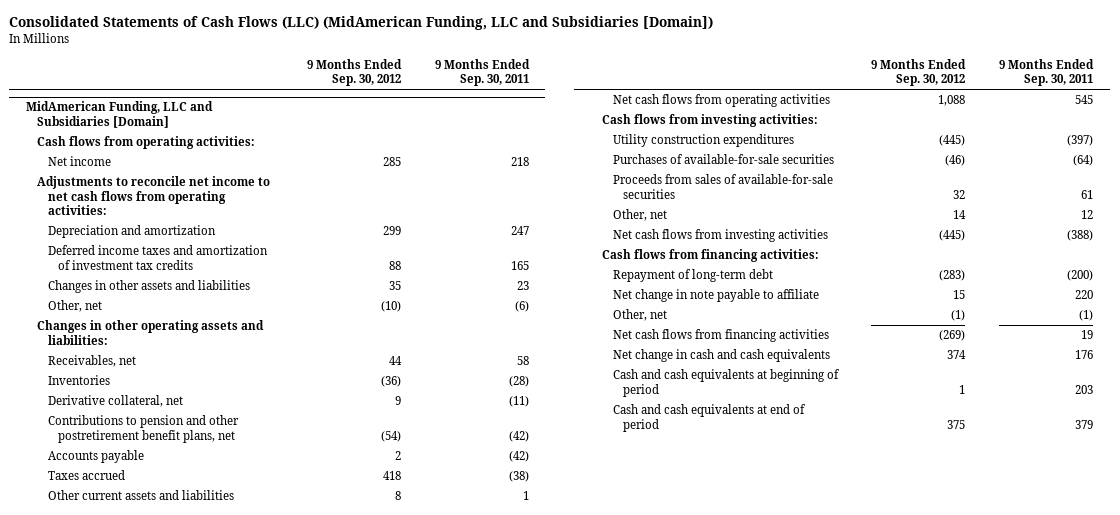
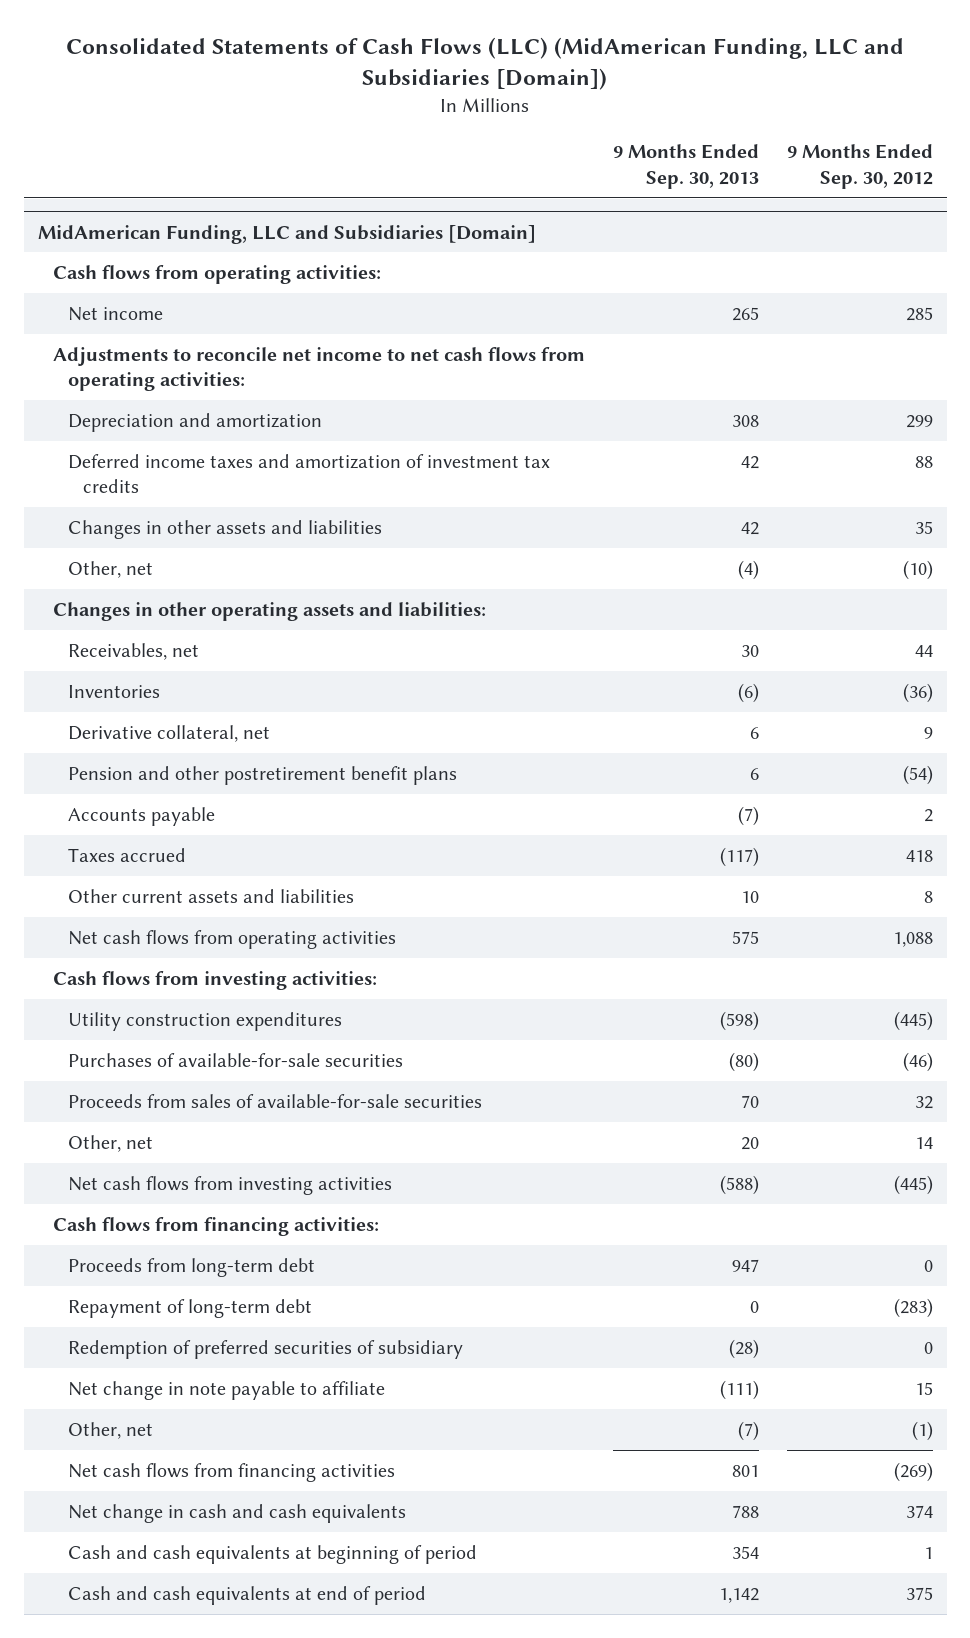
[434,58,530,87] 9 Months Ended Sep. 30, 2011 -> none
none -> [612,144,759,190] 9 Months Ended Sep. 30, 2013
[47,415,239,443] Contributions to pension and other postretirement benefit plans, net -> [67,765,457,785] Pension and other postretirement benefit plans
none -> [67,1257,315,1277] Proceeds from long-term debt
none -> [67,1339,463,1359] Redemption of preferred securities of subsidiary

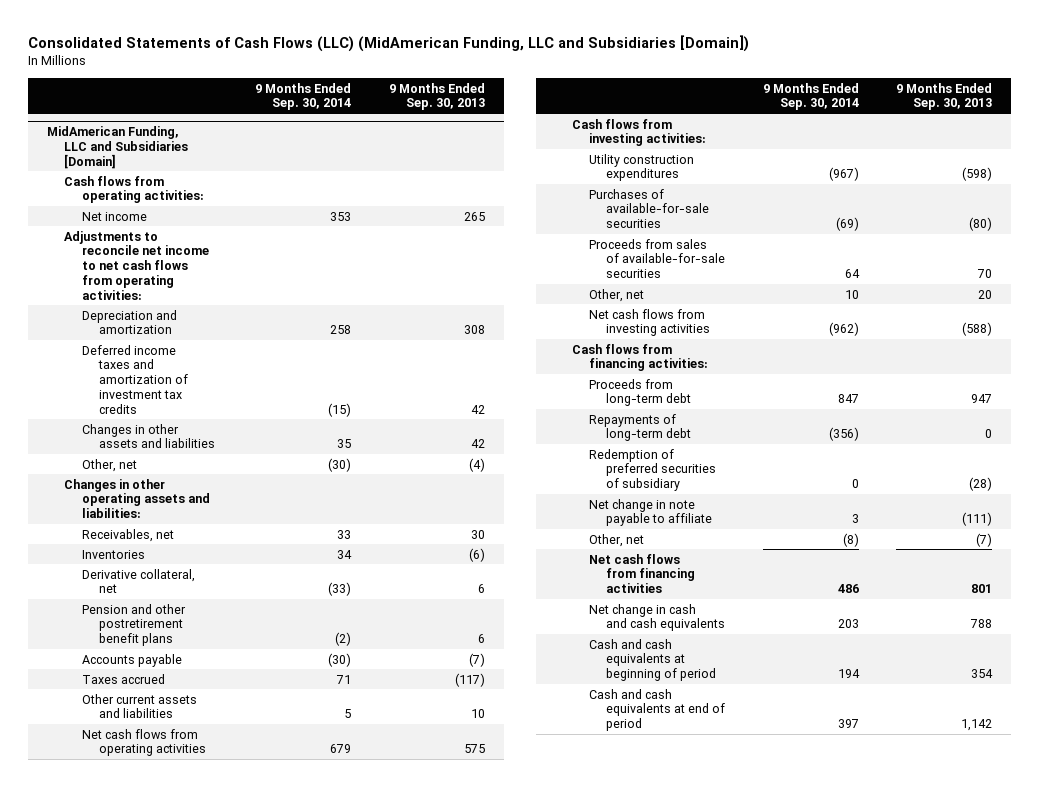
[786,144,933,190] 9 Months Ended Sep. 30, 2012 -> none
none -> [255,82,352,111] 9 Months Ended Sep. 30, 2014
[67,1298,312,1318] Repayment of long-term debt -> [588,413,692,442] Repayments of long-term debt

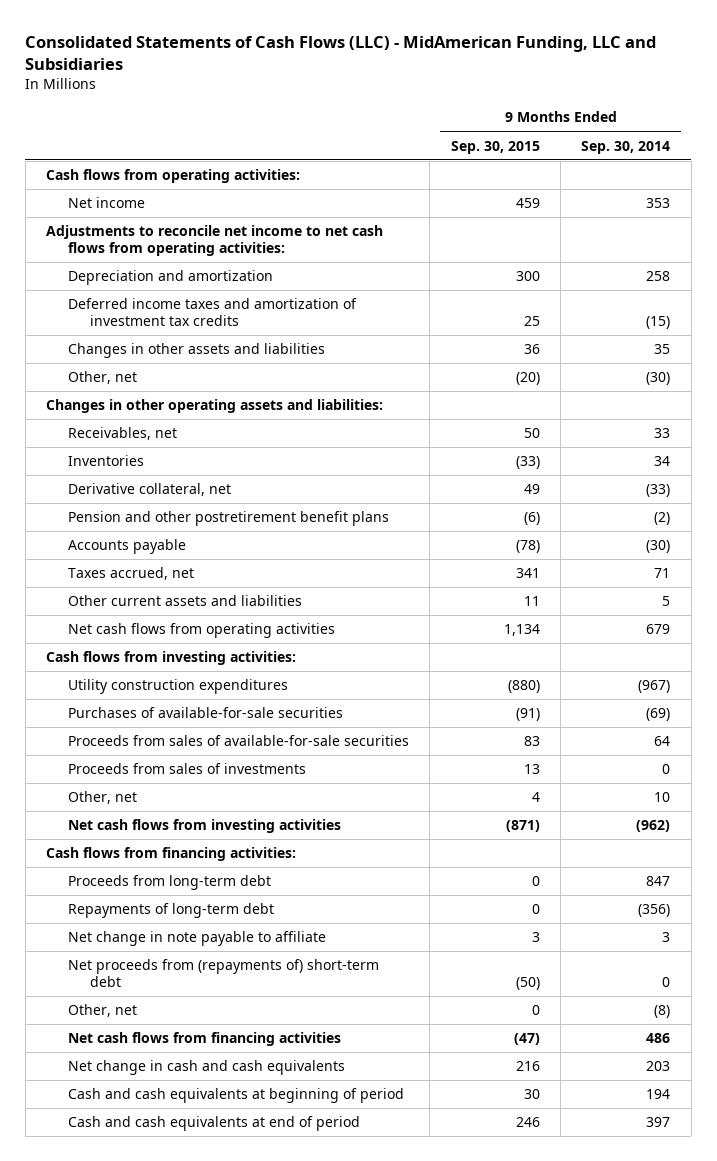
[28,35,750,53] Consolidated Statements of Cash Flows (LLC) (MidAmerican Funding, LLC and Subsidiaries [Domain]) -> [25,35,657,70] Consolidated Statements of Cash Flows (LLC) - MidAmerican Funding, LLC and Subsidiaries
[388,82,485,111] 9 Months Ended Sep. 30, 2013 -> none
none -> [450,140,540,154] Sep. 30, 2015
[47,126,189,169] MidAmerican Funding, LLC and Subsidiaries [Domain] -> none
[81,673,165,684] Taxes accrued -> [68,567,195,581] Taxes accrued, net
none -> [68,763,307,775] Proceeds from sales of investments
[588,448,717,492] Redemption of preferred securities of subsidiary -> none
none -> [68,959,380,988] Net proceeds from (repayments of) short-term debt

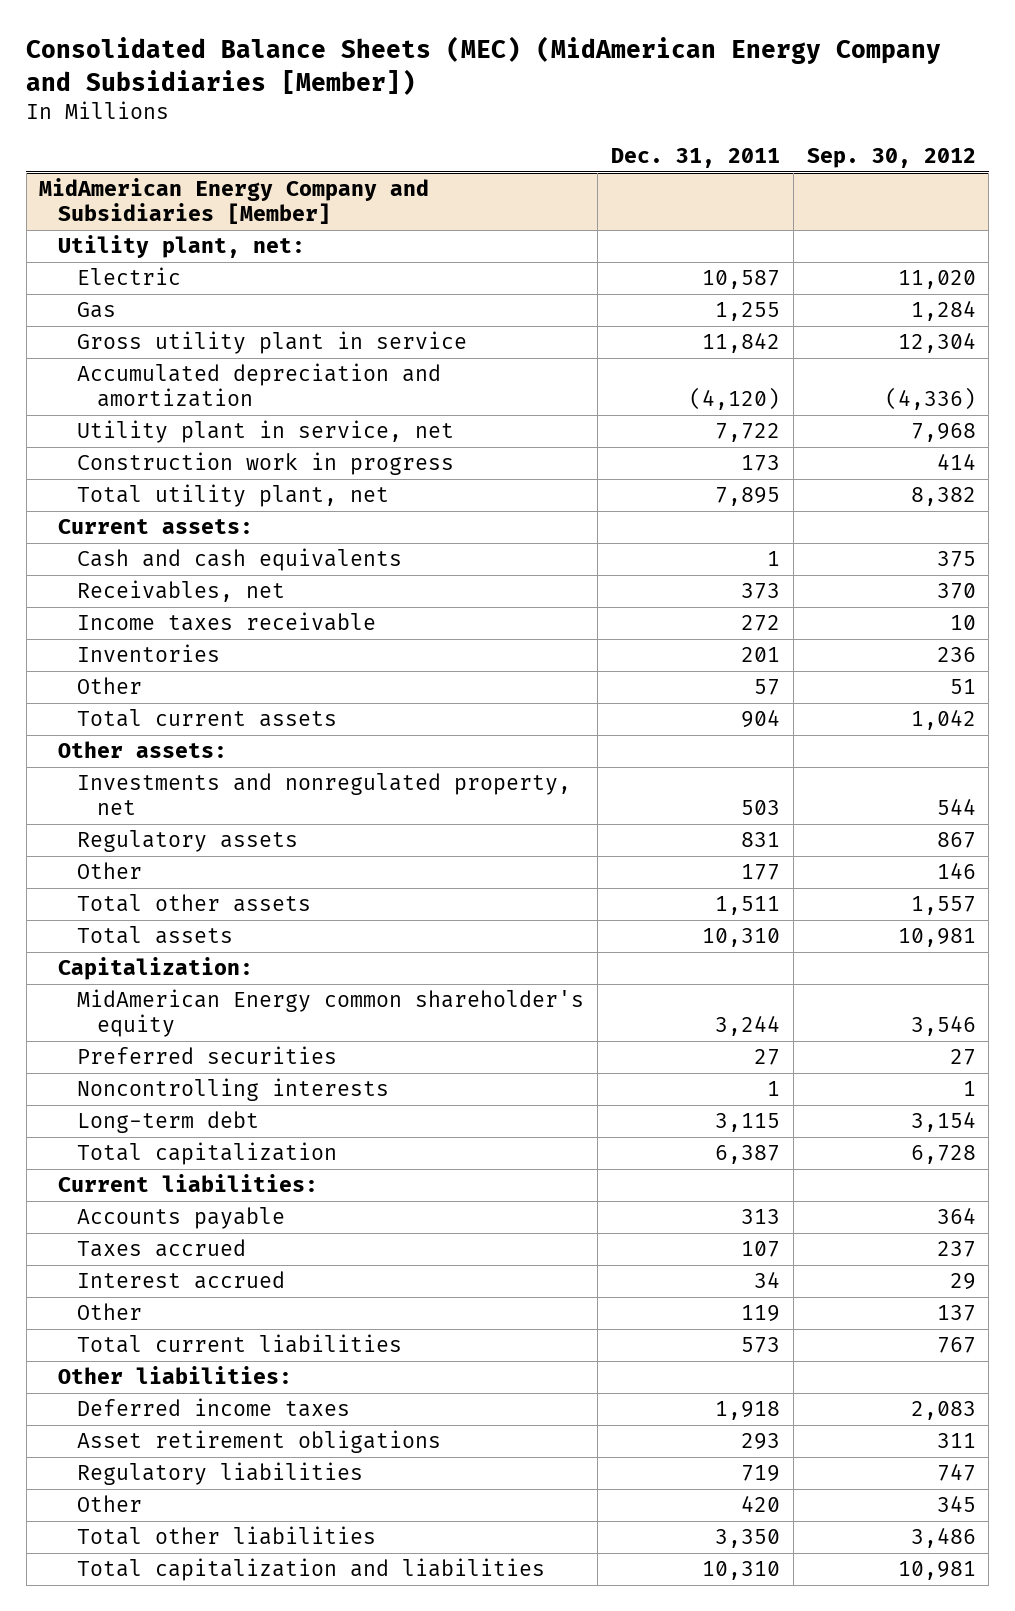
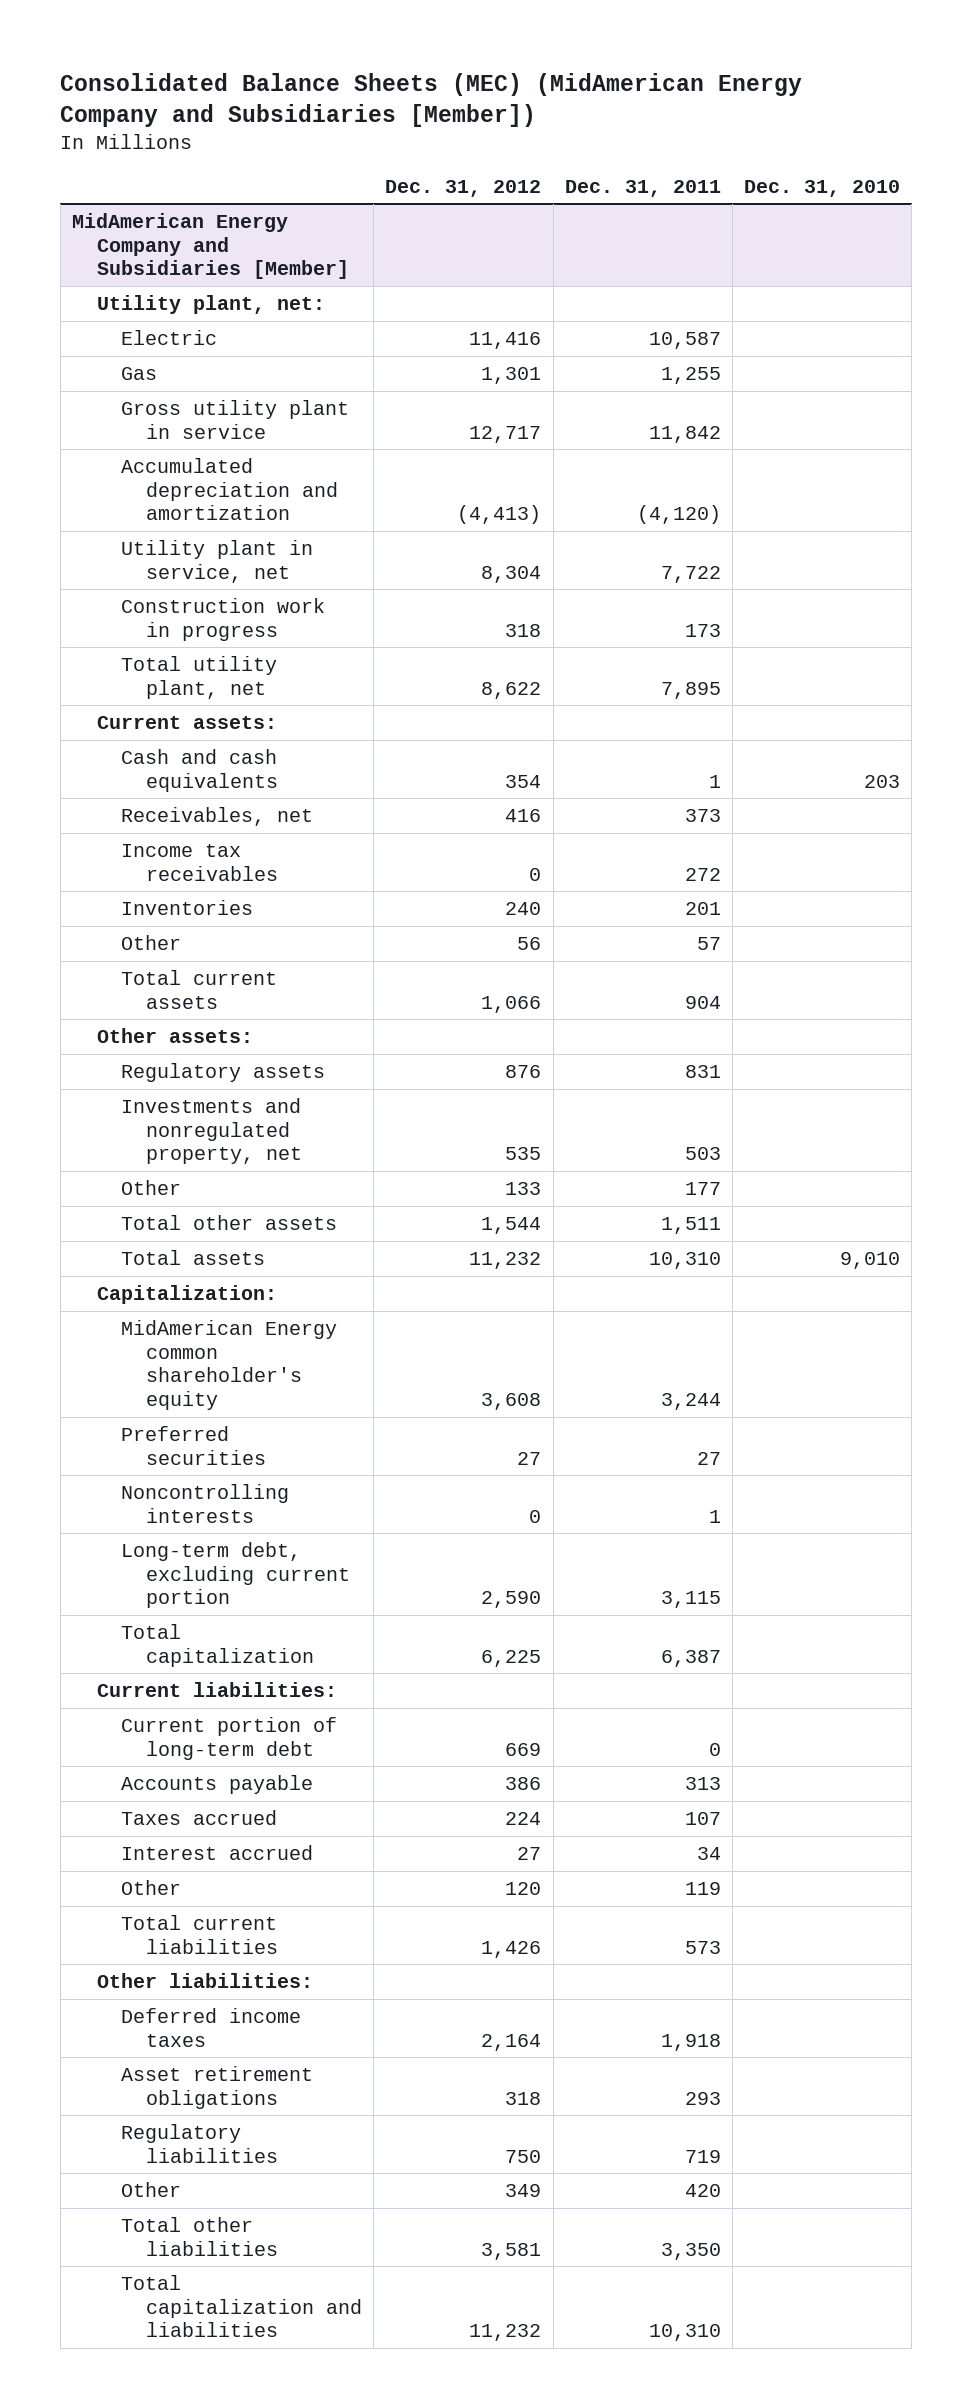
[806,147,976,168] Sep. 30, 2012 -> none
none -> [385,179,542,197] Dec. 31, 2012
none -> [744,179,901,197] Dec. 31, 2010
[77,612,377,632] Income taxes receivable -> [121,843,279,881] Income tax receivables
[77,773,572,815] Investments and nonregulated property, net -> [121,1097,303,1165] Investments and nonregulated property, net
[77,1111,260,1134] Long-term debt -> [121,1541,351,1609] Long-term debt, excluding current portion
none -> [121,1716,338,1760] Current portion of long-term debt

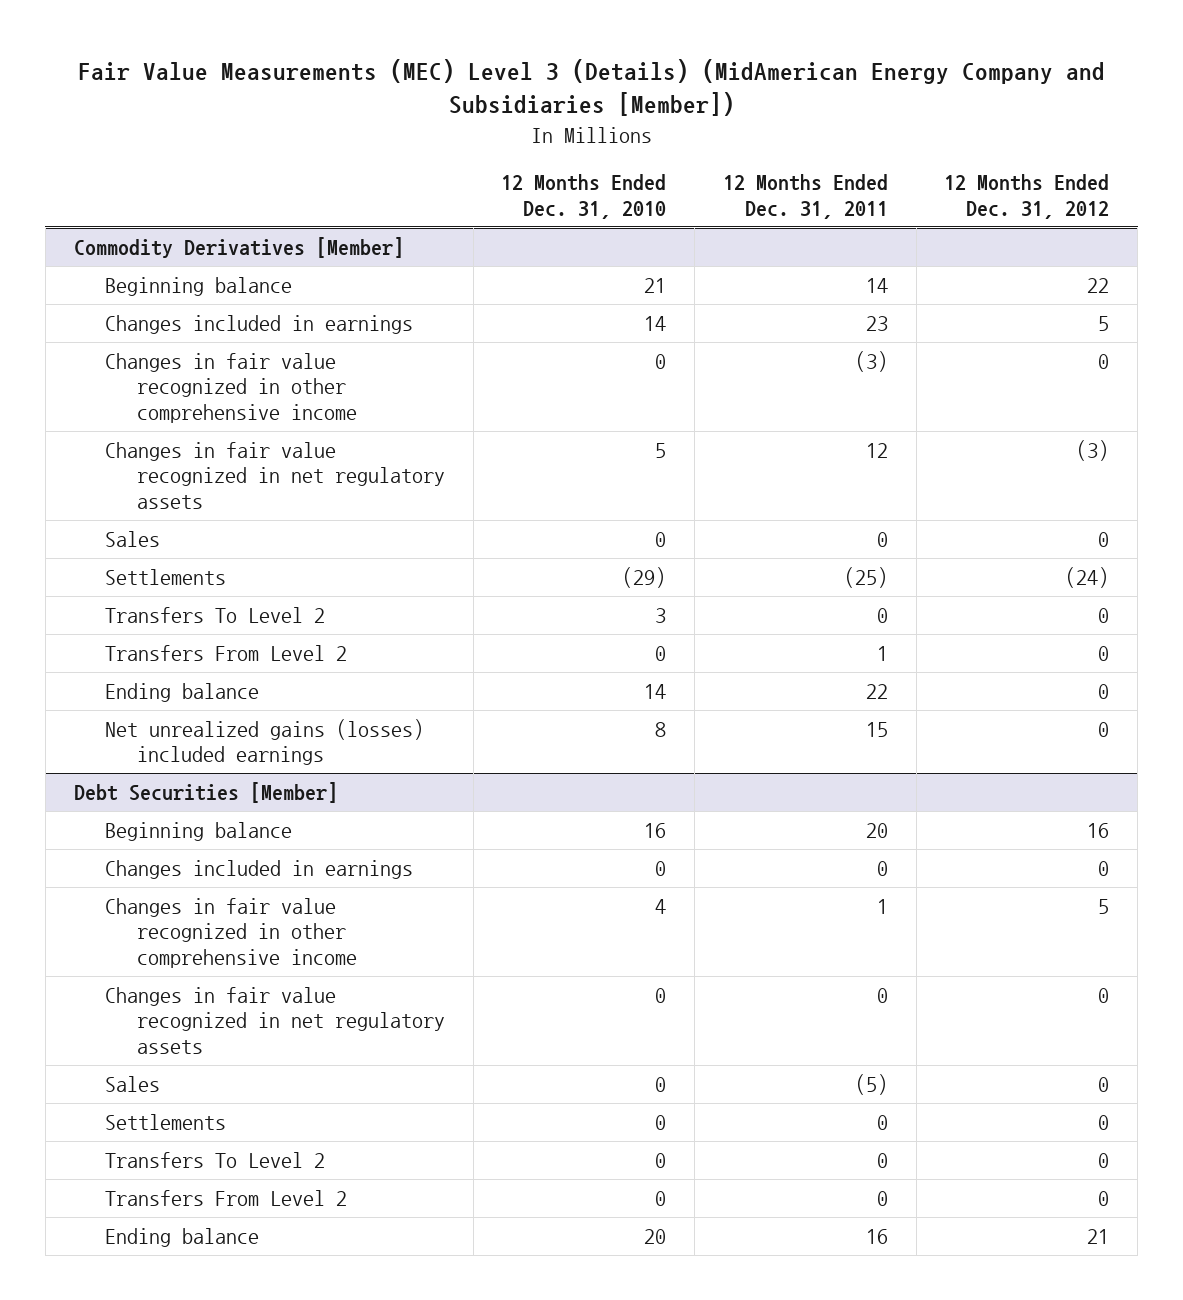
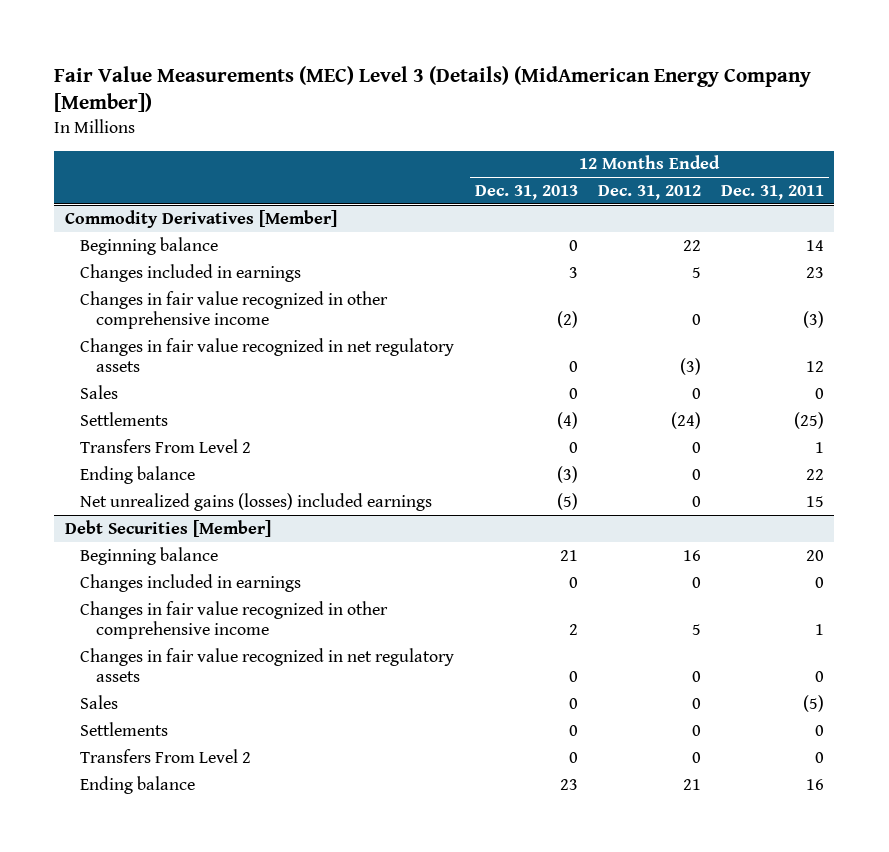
[77,58,1105,117] Fair Value Measurements (MEC) Level 3 (Details) (MidAmerican Energy Company and Subsidiaries [Member]) -> [54,65,812,113] Fair Value Measurements (MEC) Level 3 (Details) (MidAmerican Energy Company [Member])
[501,174,667,219] 12 Months Ended Dec. 31, 2010 -> none
none -> [474,184,578,200] Dec. 31, 2013
[105,606,326,623] Transfers To Level 2 -> none
[105,1151,326,1168] Transfers To Level 2 -> none

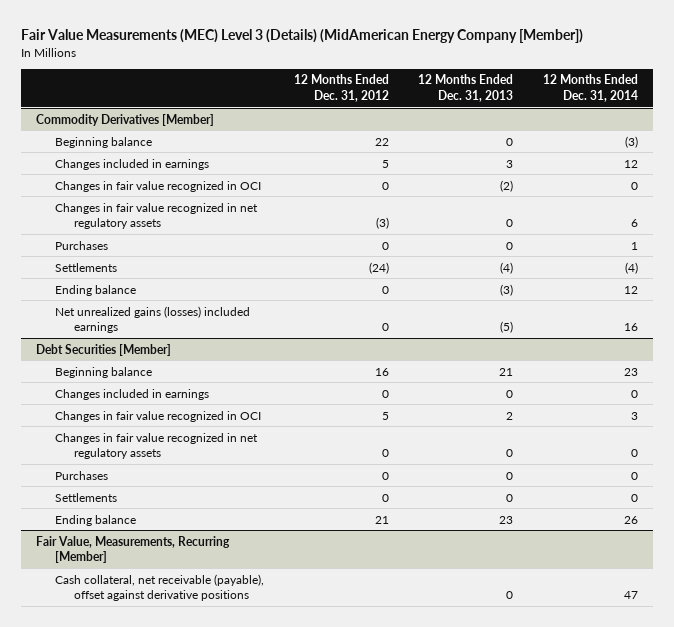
[721,184,825,200] Dec. 31, 2011 -> none
none -> [543,74,639,103] 12 Months Ended Dec. 31, 2014
[80,290,389,330] Changes in fair value recognized in other comprehensive income -> [54,180,261,192] Changes in fair value recognized in OCI
[80,384,119,399] Sales -> none
none -> [54,240,108,250] Purchases
[80,438,252,453] Transfers From Level 2 -> none
[80,600,389,640] Changes in fair value recognized in other comprehensive income -> [54,410,261,422] Changes in fair value recognized in OCI
[80,694,119,709] Sales -> none
none -> [54,470,108,480] Purchases
[80,748,252,763] Transfers From Level 2 -> none
none -> [36,535,231,564] Fair Value, Measurements, Recurring [Member]
none -> [54,573,264,602] Cash collateral, net receivable (payable), offset against derivative positions

